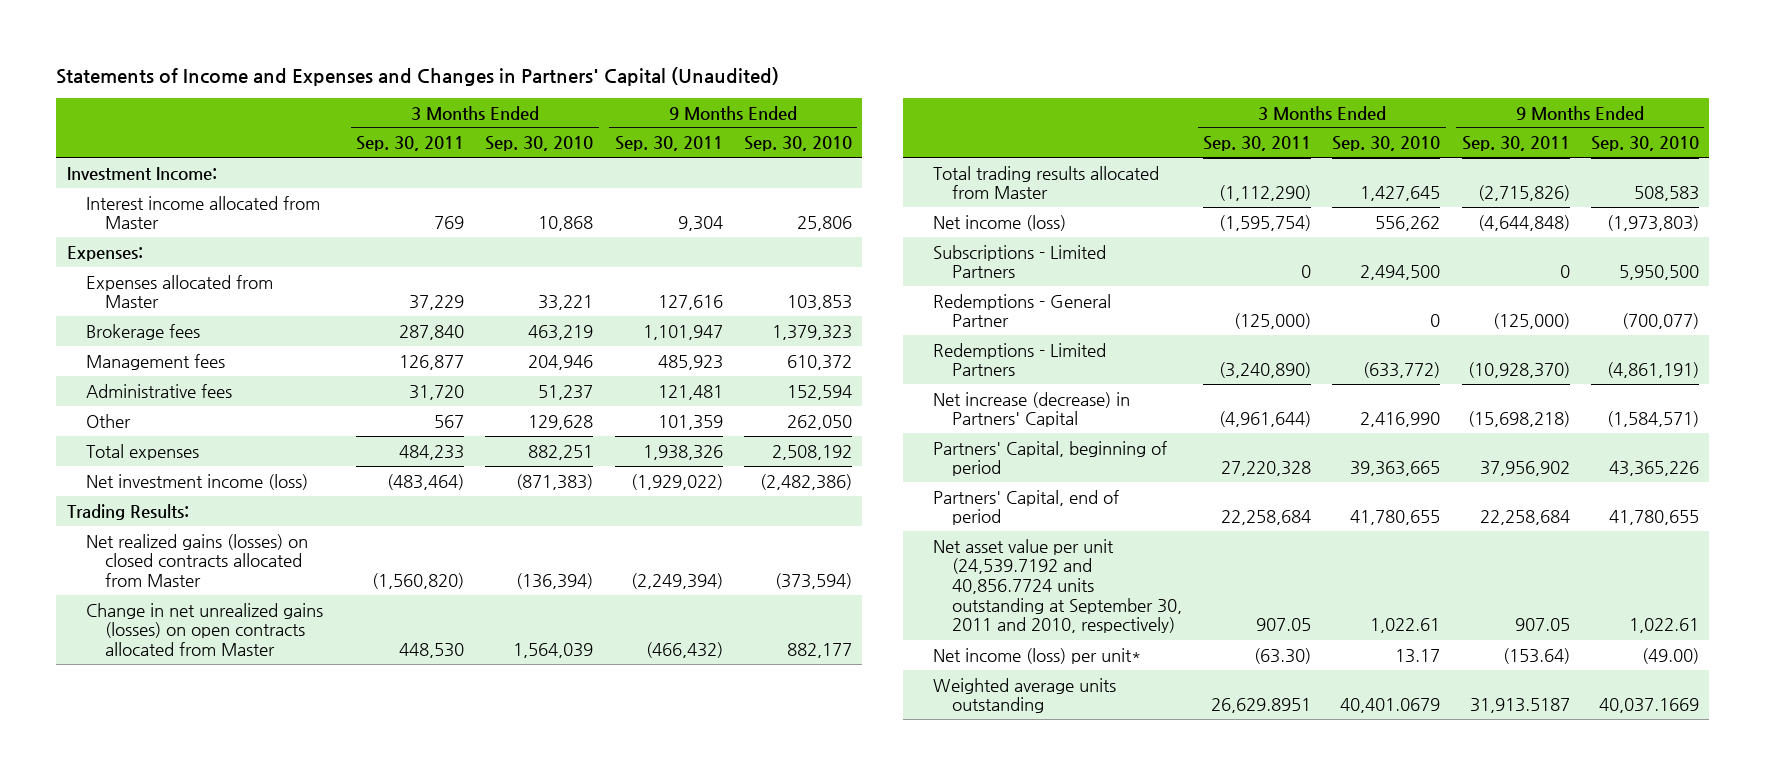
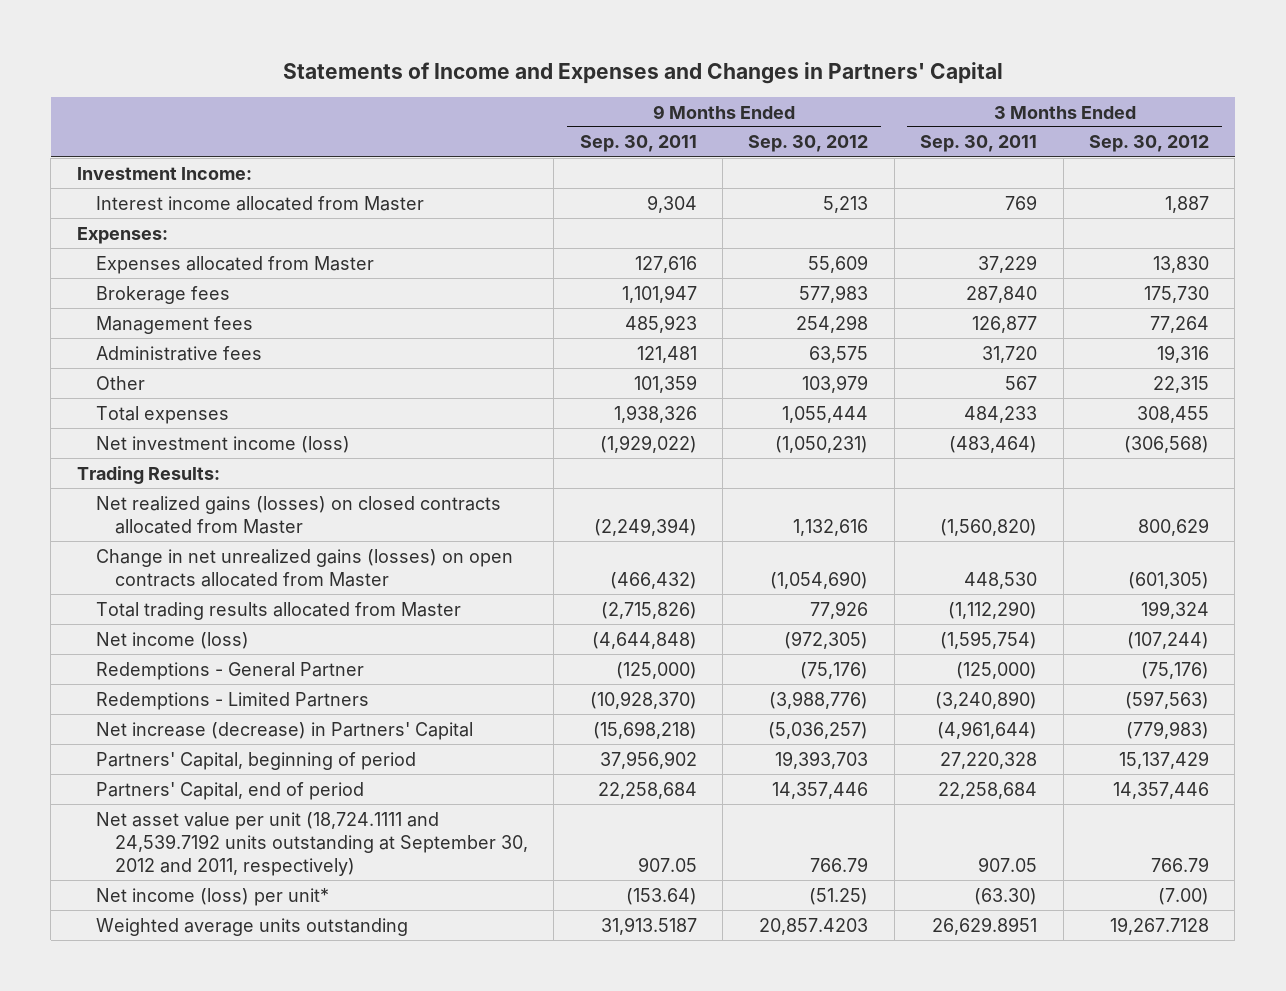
[56,66,780,86] Statements of Income and Expenses and Changes in Partners' Capital (Unaudited) -> [282,62,1003,85] Statements of Income and Expenses and Changes in Partners' Capital
[485,136,594,152] Sep. 30, 2010 -> none
[743,136,852,152] Sep. 30, 2010 -> none
none -> [748,135,869,153] Sep. 30, 2012
none -> [1088,135,1209,153] Sep. 30, 2012
[933,244,1107,279] Subscriptions - Limited Partners -> none
[933,538,1183,634] Net asset value per unit (24,539.7192 and 40,856.7724 units outstanding at September 30, 2011 and 2010, respectively) -> [95,811,528,877] Net asset value per unit (18,724.1111 and 24,539.7192 units outstanding at September 30, 2012 and 2011, respectively)

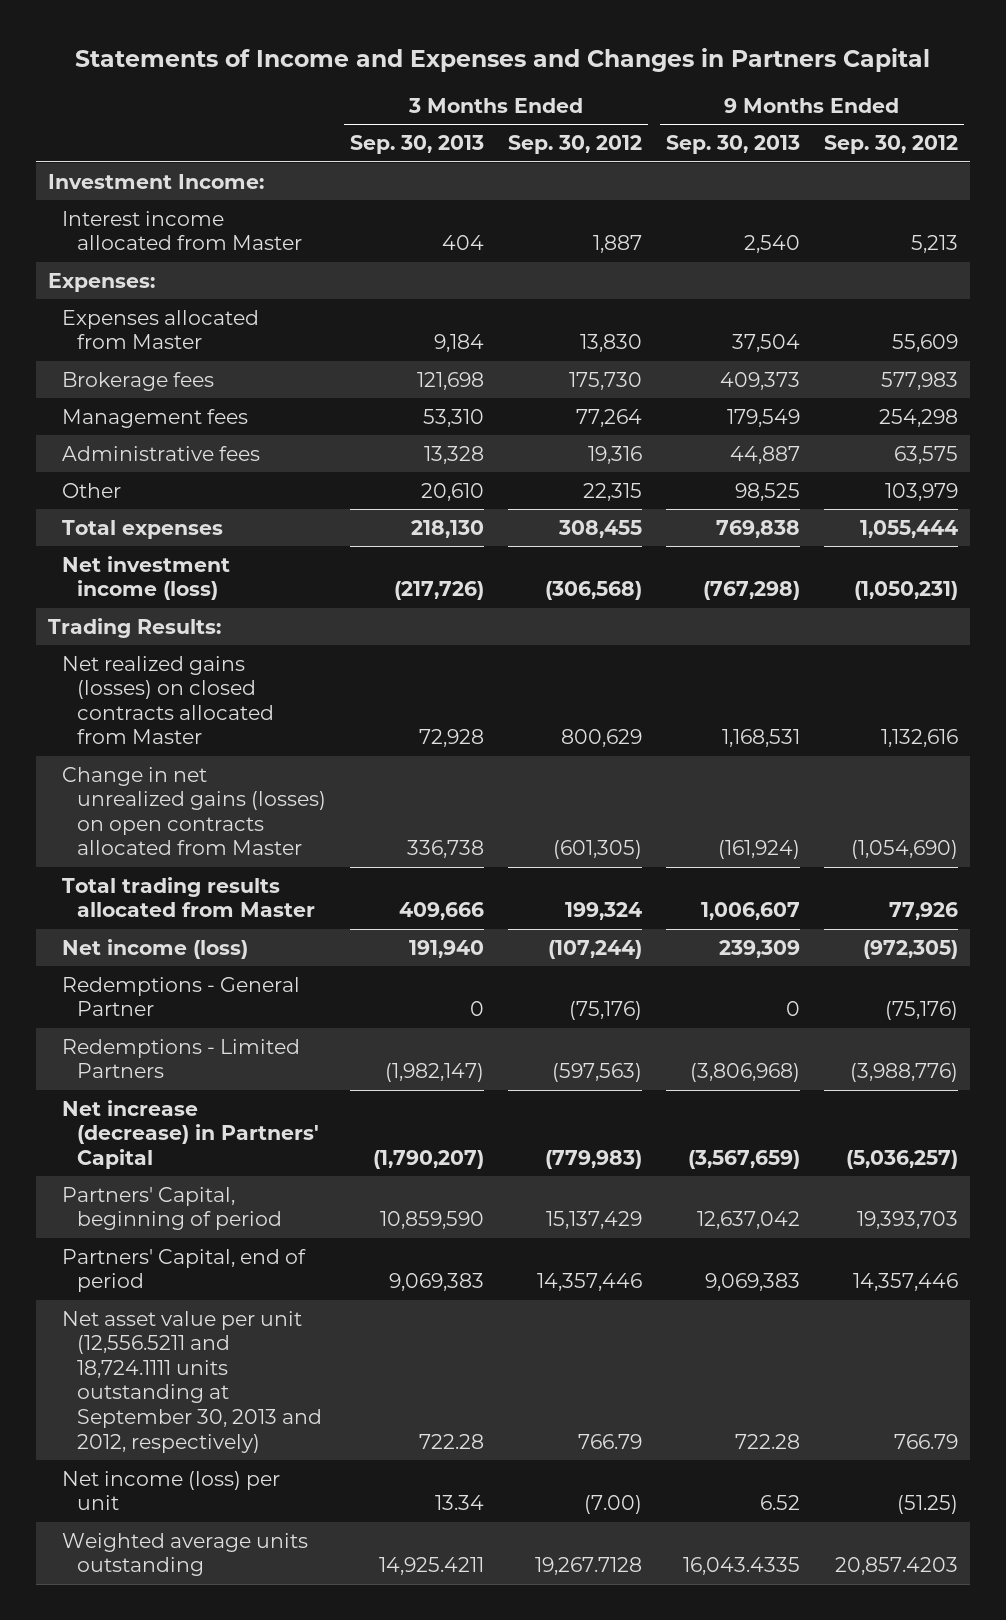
[282,62,1003,85] Statements of Income and Expenses and Changes in Partners' Capital -> [75,48,931,73] Statements of Income and Expenses and Changes in Partners Capital
[579,135,697,153] Sep. 30, 2011 -> none
[920,135,1038,153] Sep. 30, 2011 -> none
none -> [349,135,484,155] Sep. 30, 2013
none -> [666,135,801,155] Sep. 30, 2013
[95,811,528,877] Net asset value per unit (18,724.1111 and 24,539.7192 units outstanding at September 30, 2012 and 2011, respectively) -> [62,1310,322,1453] Net asset value per unit (12,556.5211 and 18,724.1111 units outstanding at September 30, 2013 and 2012, respectively)
[95,887,329,906] Net income (loss) per unit* -> [62,1470,281,1511] Net income (loss) per unit

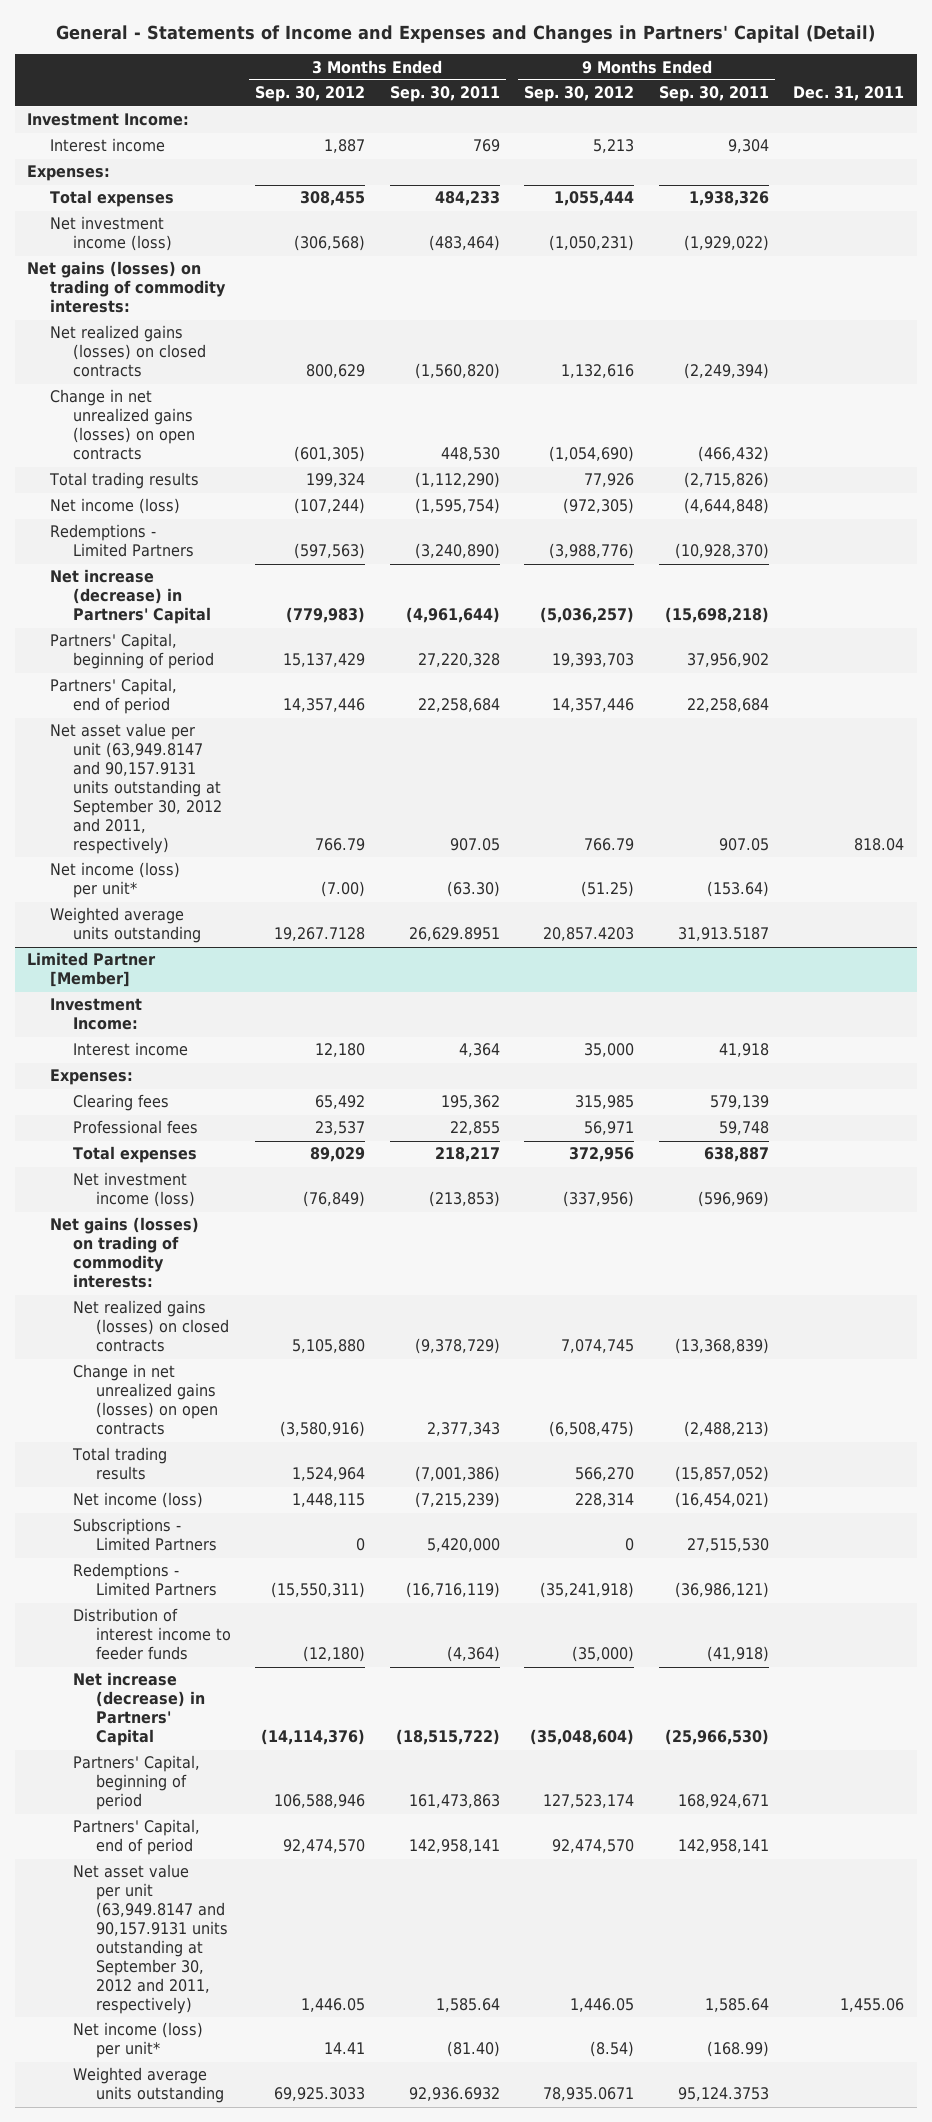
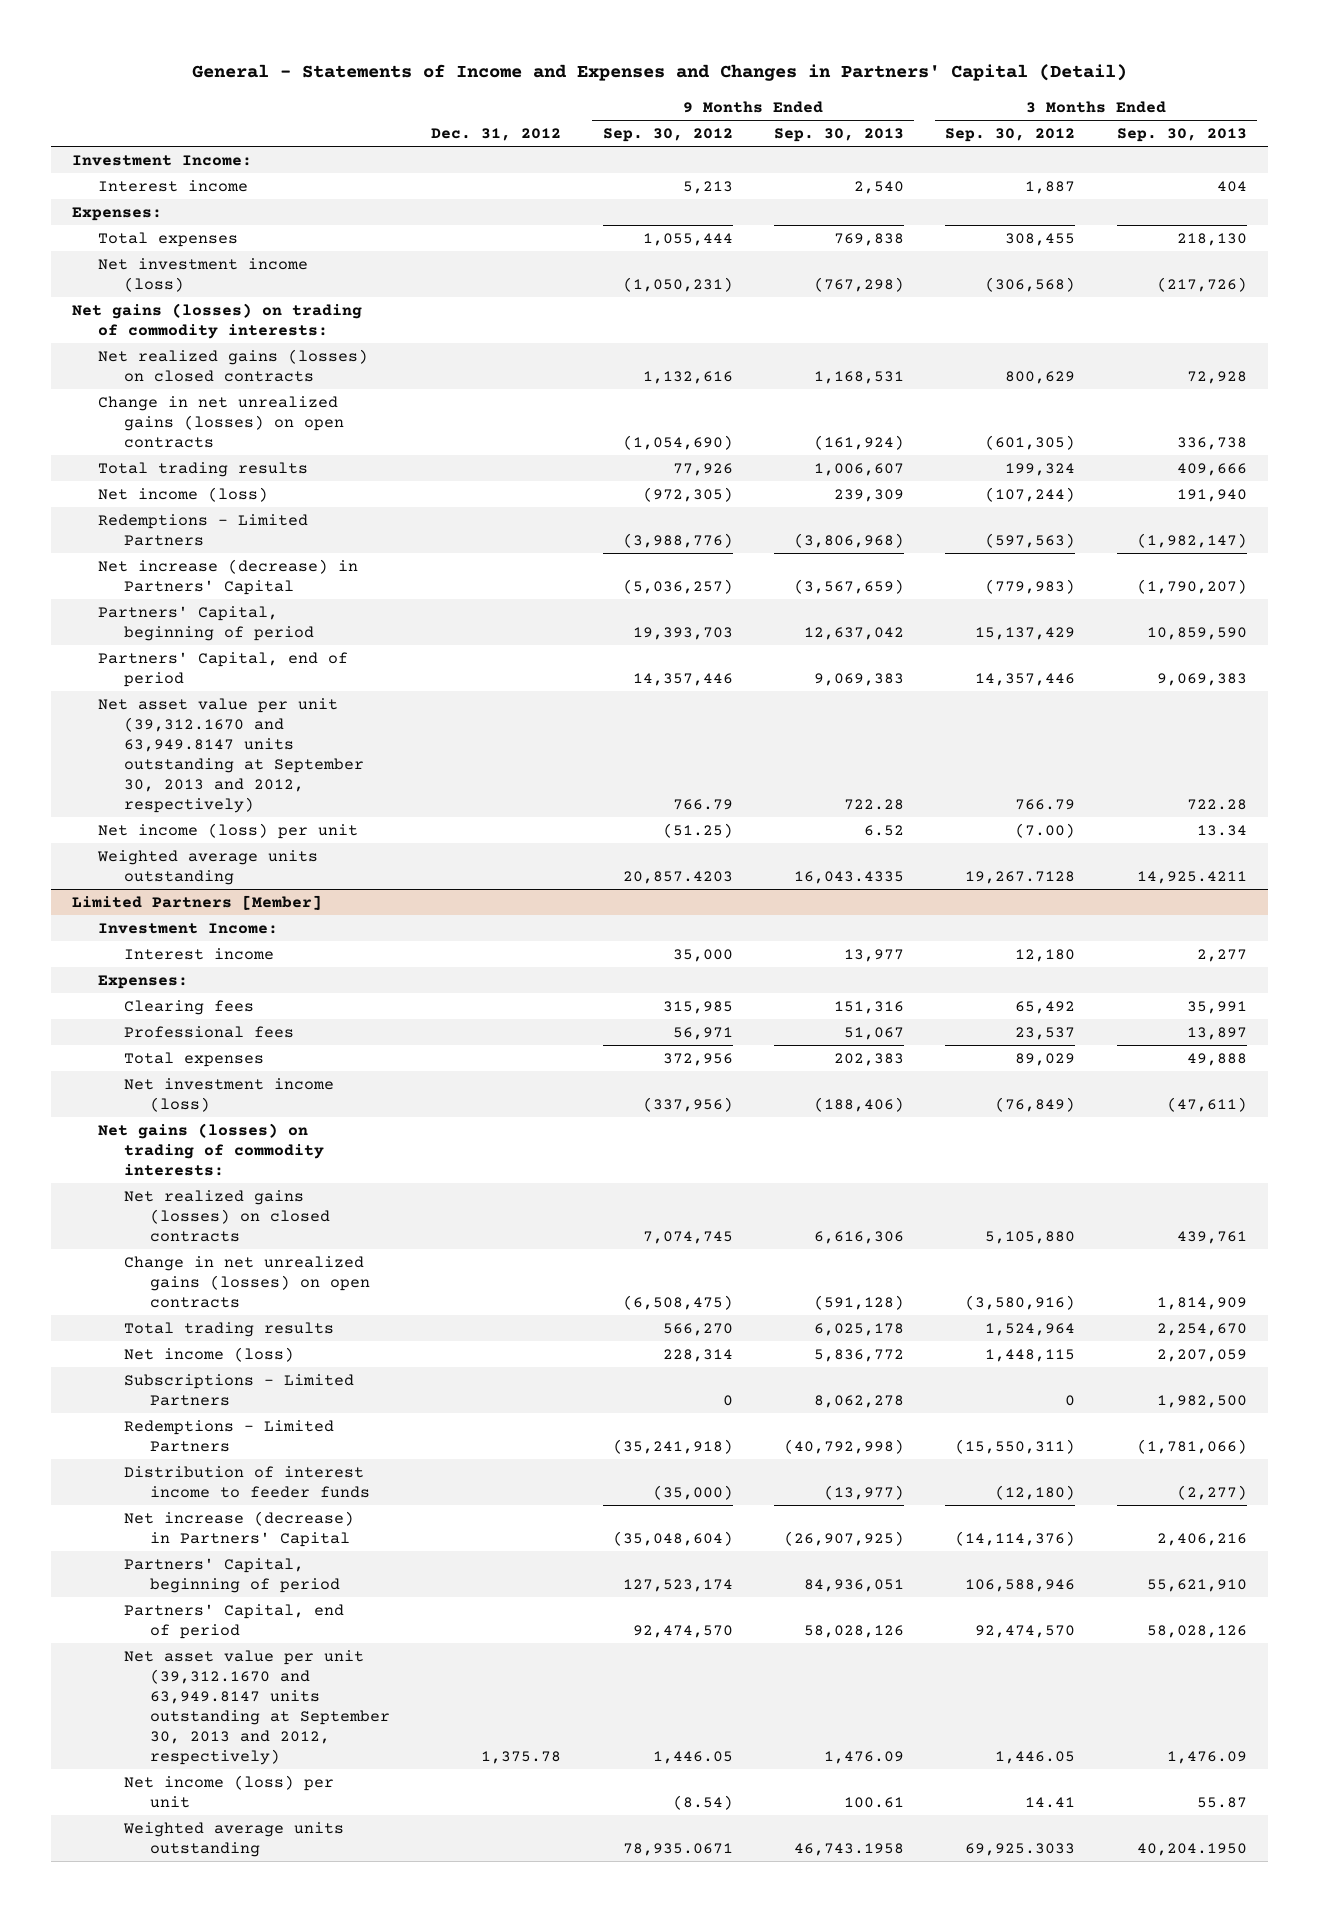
[389,86,500,103] Sep. 30, 2011 -> none
[658,86,769,103] Sep. 30, 2011 -> none
[793,86,905,102] Dec. 31, 2011 -> none
none -> [431,127,562,141] Dec. 31, 2012
none -> [774,127,905,142] Sep. 30, 2013
none -> [1116,127,1247,142] Sep. 30, 2013
[50,723,222,855] Net asset value per unit (63,949.8147 and 90,157.9131 units outstanding at September 30, 2012 and 2011, respectively) -> [97,697,364,814] Net asset value per unit (39,312.1670 and 63,949.8147 units outstanding at September 30, 2013 and 2012, respectively)
[50,862,181,899] Net income (loss) per unit* -> [97,822,358,839] Net income (loss) per unit
[27,952,157,988] Limited Partner [Member] -> [72,894,323,910] Limited Partners [Member]
[72,1864,228,2014] Net asset value per unit (63,949.8147 and 90,157.9131 units outstanding at September 30, 2012 and 2011, respectively) -> [123,1649,390,1766] Net asset value per unit (39,312.1670 and 63,949.8147 units outstanding at September 30, 2013 and 2012, respectively)
[72,2022,203,2059] Net income (loss) per unit* -> [123,1774,334,1808] Net income (loss) per unit

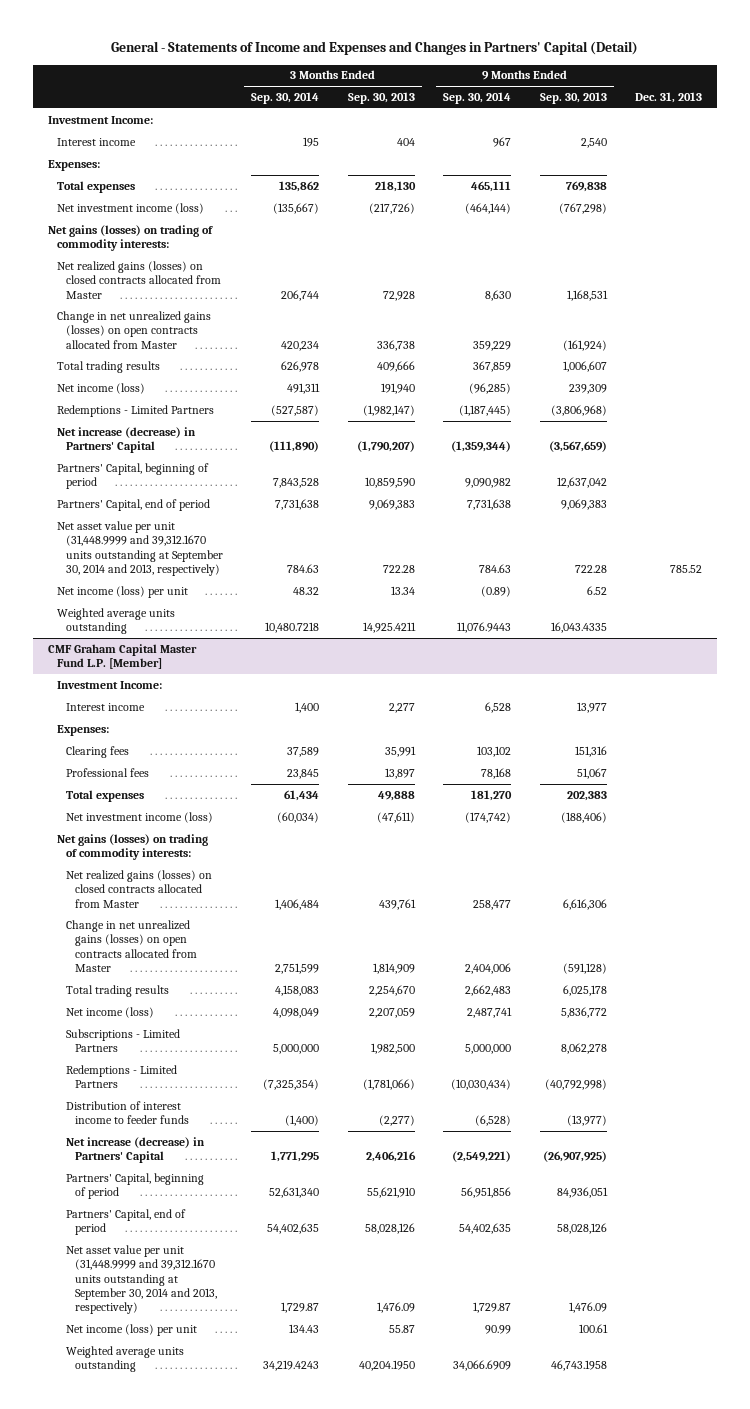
[431,127,562,141] Dec. 31, 2012 -> none
[602,127,733,142] Sep. 30, 2012 -> none
[945,127,1076,142] Sep. 30, 2012 -> none
none -> [251,92,320,105] Sep. 30, 2014
none -> [443,92,512,105] Sep. 30, 2014
none -> [635,92,703,104] Dec. 31, 2013
[97,348,368,382] Net realized gains (losses) on closed contracts -> [56,260,221,299] Net realized gains (losses) on closed contracts allocated from Master
[97,395,344,449] Change in net unrealized gains (losses) on open contracts -> [56,310,211,349] Change in net unrealized gains (losses) on open contracts allocated from Master
[97,697,364,814] Net asset value per unit (39,312.1670 and 63,949.8147 units outstanding at September 30, 2013 and 2012, respectively) -> [56,520,223,577] Net asset value per unit (31,448.9999 and 39,312.1670 units outstanding at September 30, 2014 and 2013, respectively)
[72,894,323,910] Limited Partners [Member] -> none
none -> [47,643,197,670] CMF Graham Capital Master Fund L.P. [Member]
[123,1189,330,1243] Net realized gains (losses) on closed contracts -> [65,869,212,908] Net realized gains (losses) on closed contracts allocated from Master
[123,1255,370,1309] Change in net unrealized gains (losses) on open contracts -> [65,919,197,973] Change in net unrealized gains (losses) on open contracts allocated from Master
[123,1649,390,1766] Net asset value per unit (39,312.1670 and 63,949.8147 units outstanding at September 30, 2013 and 2012, respectively) -> [65,1244,217,1315] Net asset value per unit (31,448.9999 and 39,312.1670 units outstanding at September 30, 2014 and 2013, respectively)

